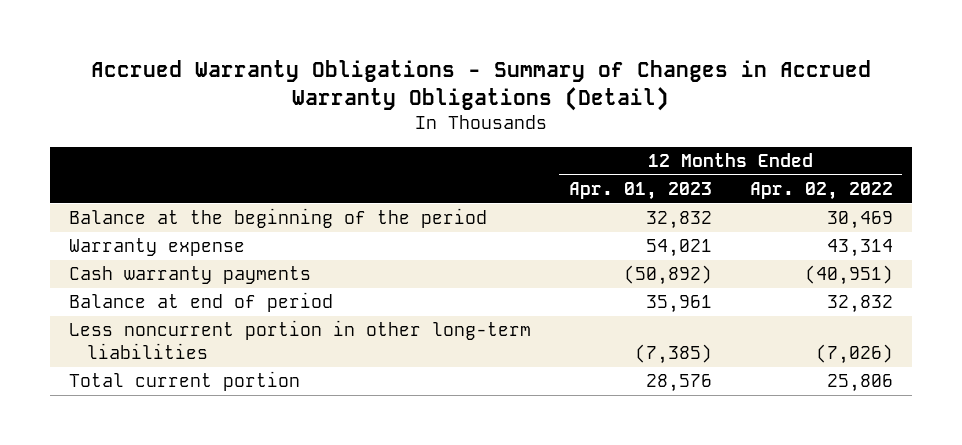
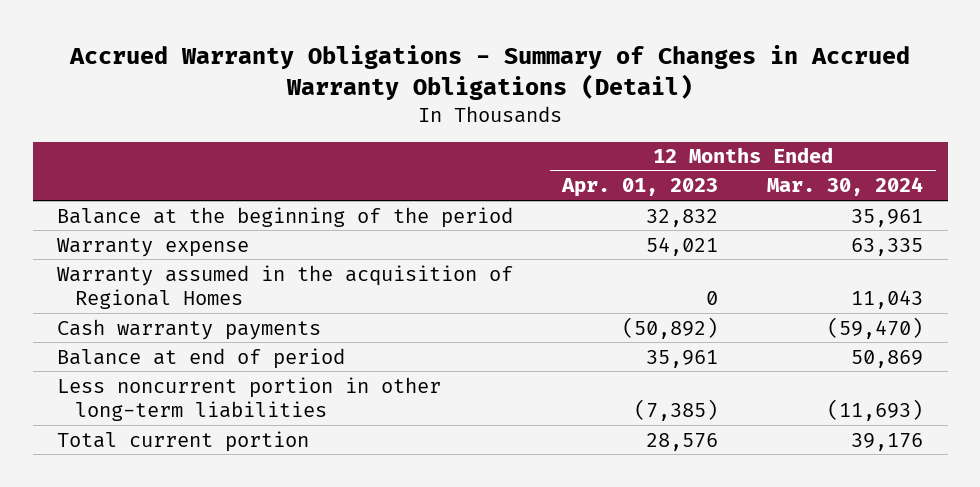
[749,181,893,200] Apr. 02, 2022 -> none
none -> [767,177,924,197] Mar. 30, 2024
none -> [57,264,514,309] Warranty assumed in the acquisition of Regional Homes

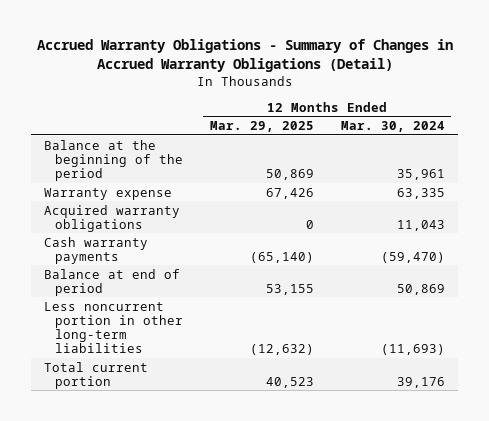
[561,178,719,198] Apr. 01, 2023 -> none
none -> [209,120,314,132] Mar. 29, 2025
[57,264,514,309] Warranty assumed in the acquisition of Regional Homes -> [44,204,181,232] Acquired warranty obligations

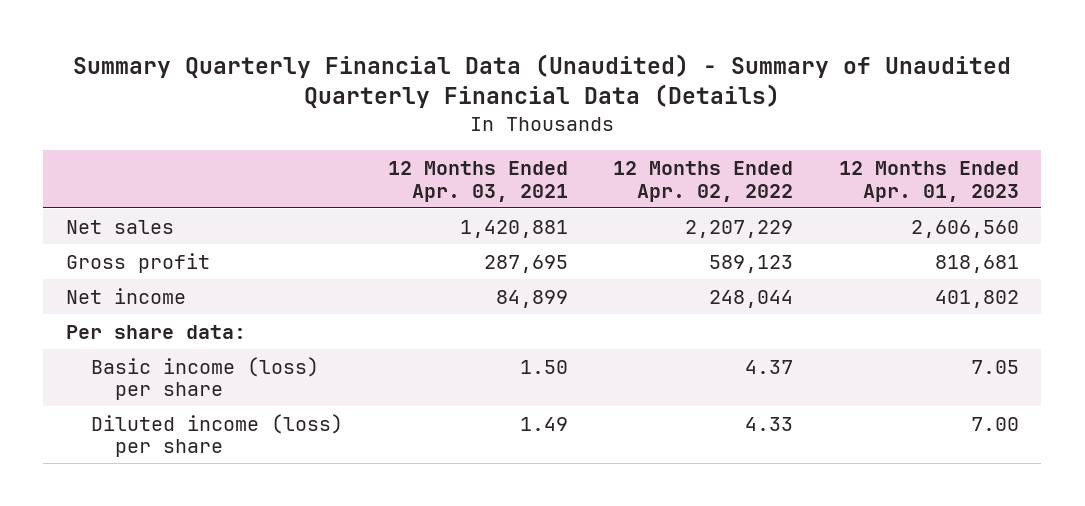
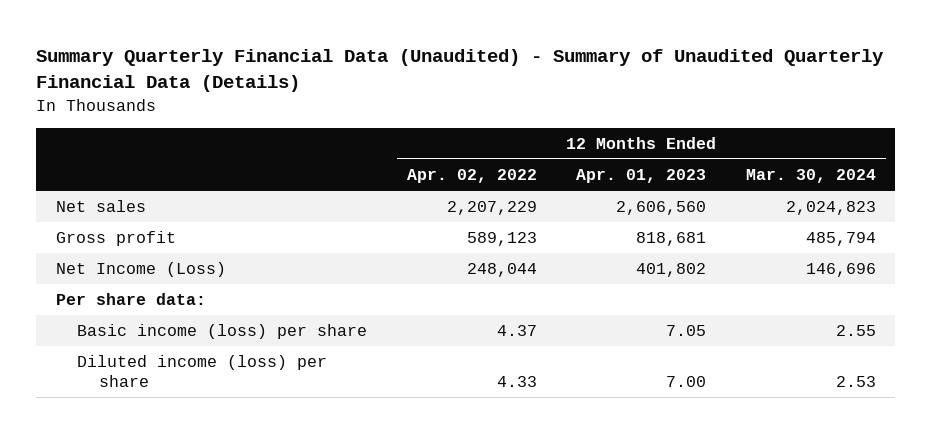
[387,161,568,202] 12 Months Ended Apr. 03, 2021 -> none
none -> [745,169,876,184] Mar. 30, 2024
[66,287,187,304] Net income -> [55,262,226,278] Net Income (Loss)

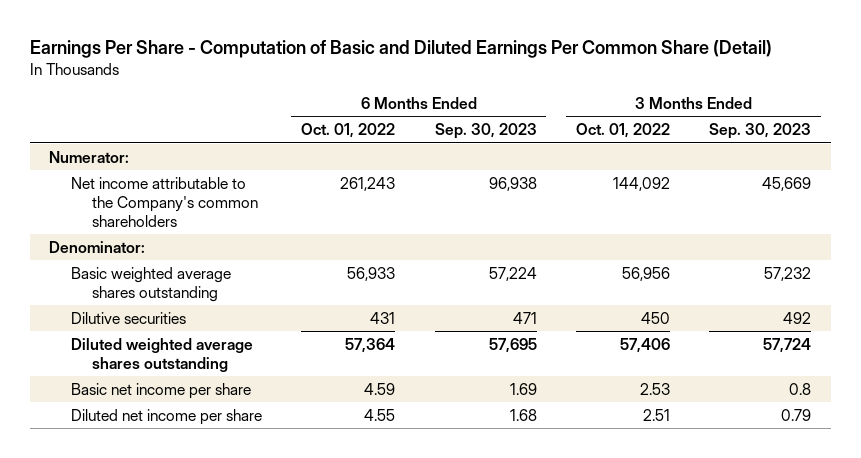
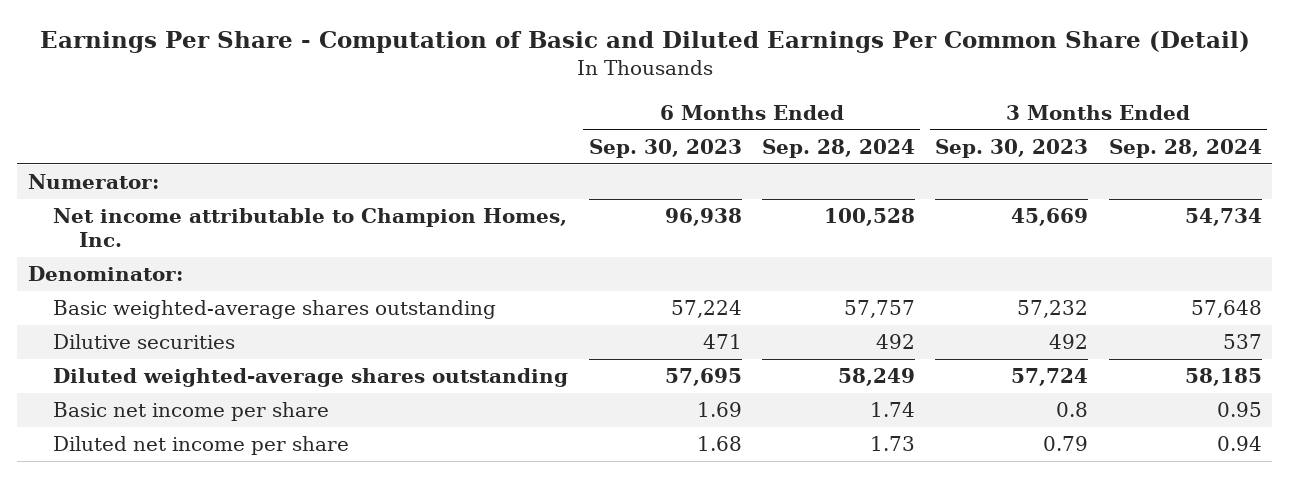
[301,123,396,139] Oct. 01, 2022 -> none
[575,123,670,139] Oct. 01, 2022 -> none
none -> [761,139,915,159] Sep. 28, 2024
none -> [1108,139,1262,159] Sep. 28, 2024
[70,176,259,228] Net income attributable to the Company's common shareholders -> [53,208,568,248] Net income attributable to Champion Homes, Inc.
[70,266,231,302] Basic weighted average shares outstanding -> [53,300,497,320] Basic weighted-average shares outstanding
[70,337,253,372] Diluted weighted average shares outstanding -> [53,368,569,388] Diluted weighted-average shares outstanding

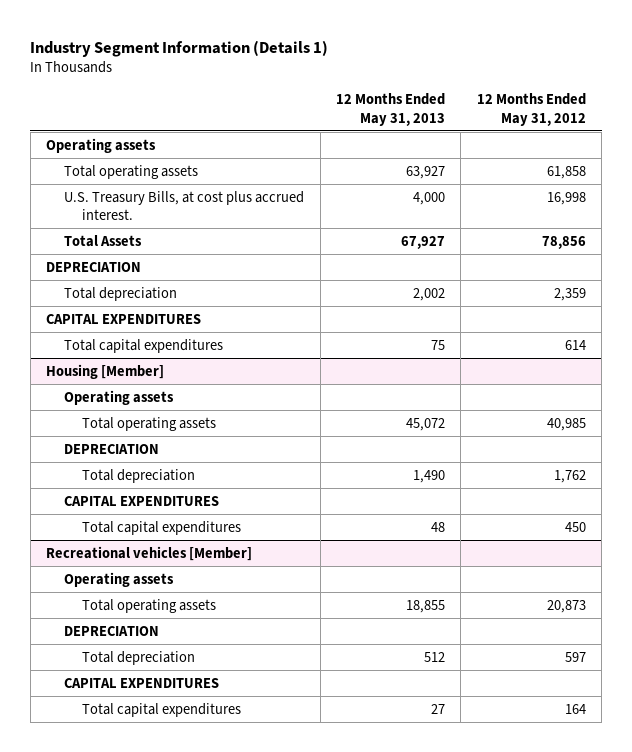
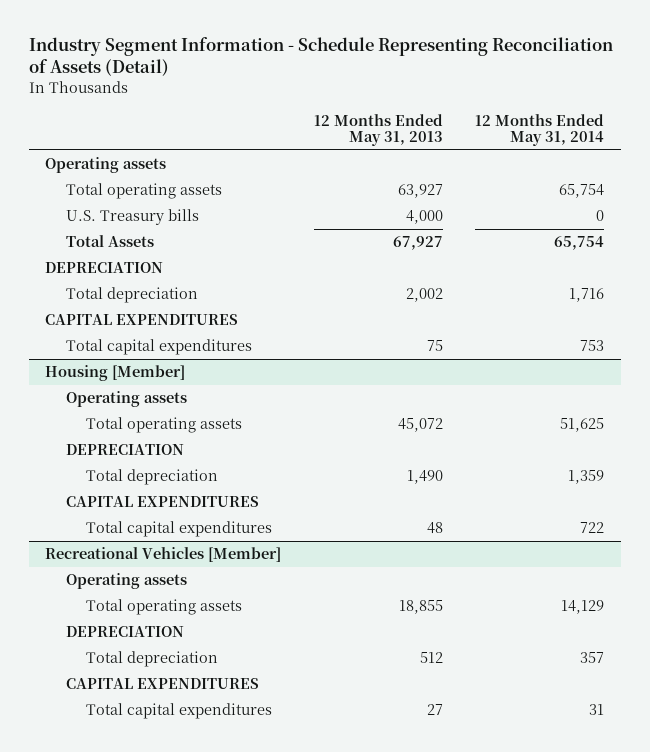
[30,39,329,57] Industry Segment Information (Details 1) -> [28,37,613,77] Industry Segment Information - Schedule Representing Reconciliation of Assets (Detail)
[476,93,586,126] 12 Months Ended May 31, 2012 -> none
none -> [475,113,605,147] 12 Months Ended May 31, 2014
[64,190,305,221] U.S. Treasury Bills, at cost plus accrued interest. -> [65,209,199,226] U.S. Treasury bills
[46,545,253,561] Recreational vehicles [Member] -> [45,547,282,563] Recreational Vehicles [Member]

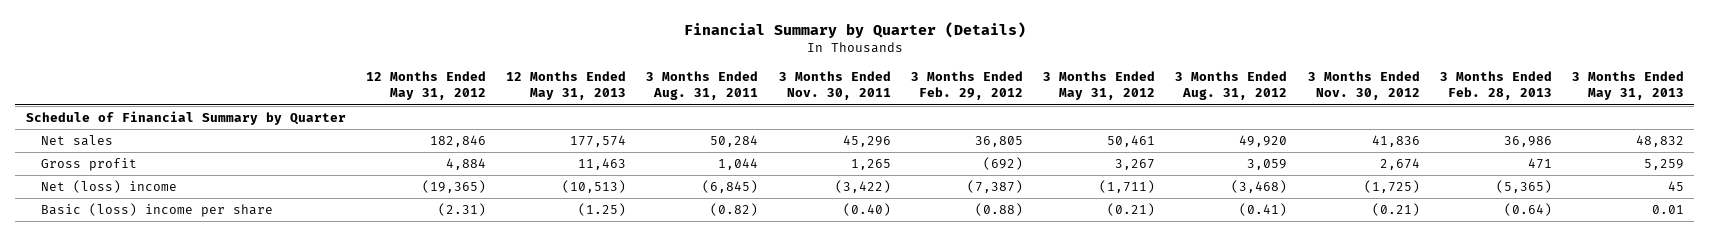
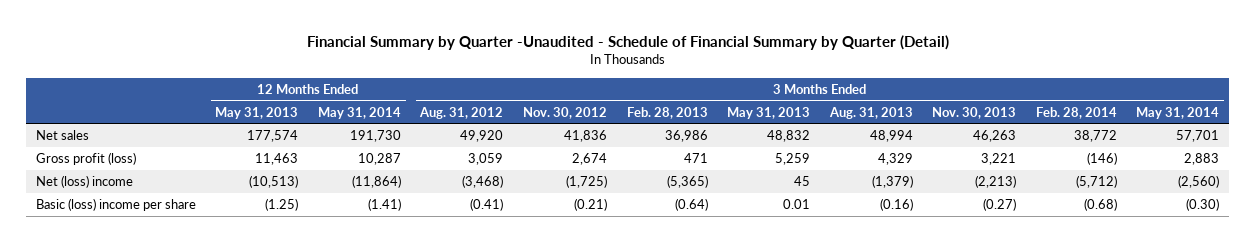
[683,22,1026,39] Financial Summary by Quarter (Details) -> [306,34,949,50] Financial Summary by Quarter -Unaudited - Schedule of Financial Summary by Quarter (Detail)
[365,71,486,101] 12 Months Ended May 31, 2012 -> none
[646,71,759,101] 3 Months Ended Aug. 31, 2011 -> none
[778,71,891,101] 3 Months Ended Nov. 30, 2011 -> none
[910,71,1023,101] 3 Months Ended Feb. 29, 2012 -> none
[1043,71,1156,101] 3 Months Ended May 31, 2012 -> none
none -> [317,106,401,119] May 31, 2014
none -> [828,106,913,119] Aug. 31, 2013
none -> [932,106,1017,119] Nov. 30, 2013
none -> [1035,106,1117,119] Feb. 28, 2014
none -> [1136,106,1220,119] May 31, 2014
[25,111,346,126] Schedule of Financial Summary by Quarter -> none
[41,158,138,172] Gross profit -> [35,152,136,166] Gross profit (loss)

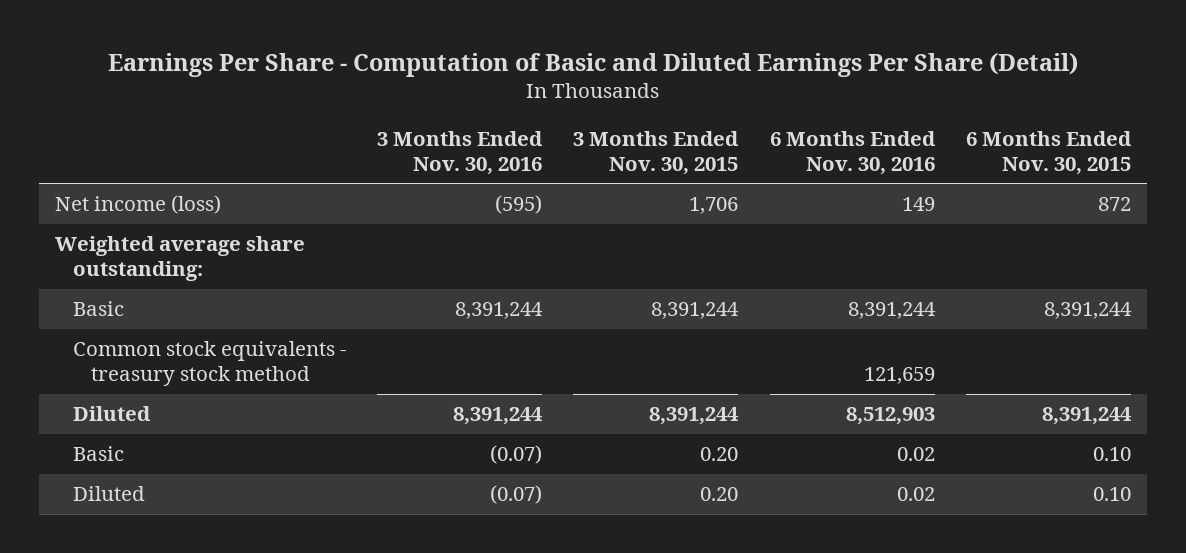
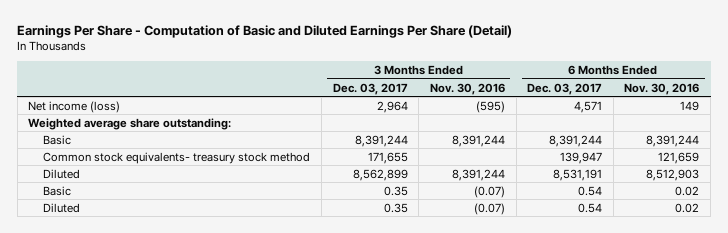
[573,130,740,175] 3 Months Ended Nov. 30, 2015 -> none
[966,130,1133,175] 6 Months Ended Nov. 30, 2015 -> none
none -> [332,82,408,95] Dec. 03, 2017
none -> [527,82,603,95] Dec. 03, 2017
[72,341,346,387] Common stock equivalents - treasury stock method -> [43,151,311,164] Common stock equivalents- treasury stock method

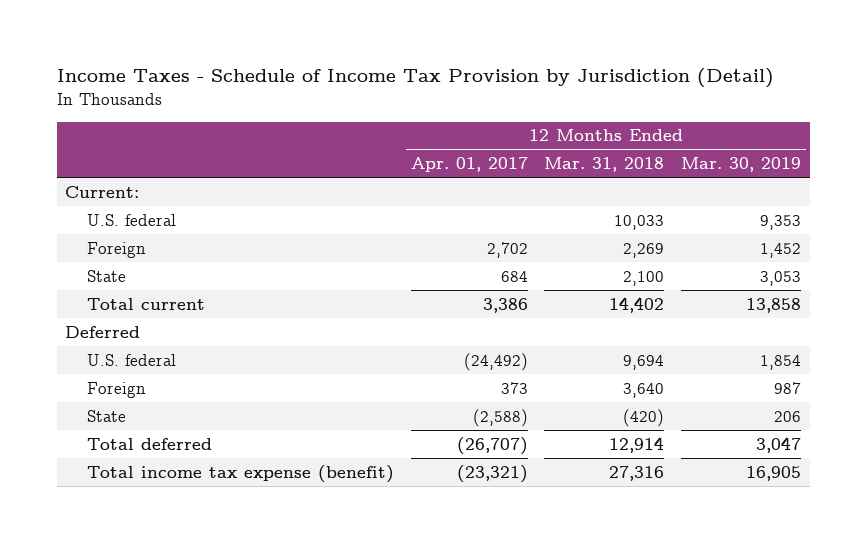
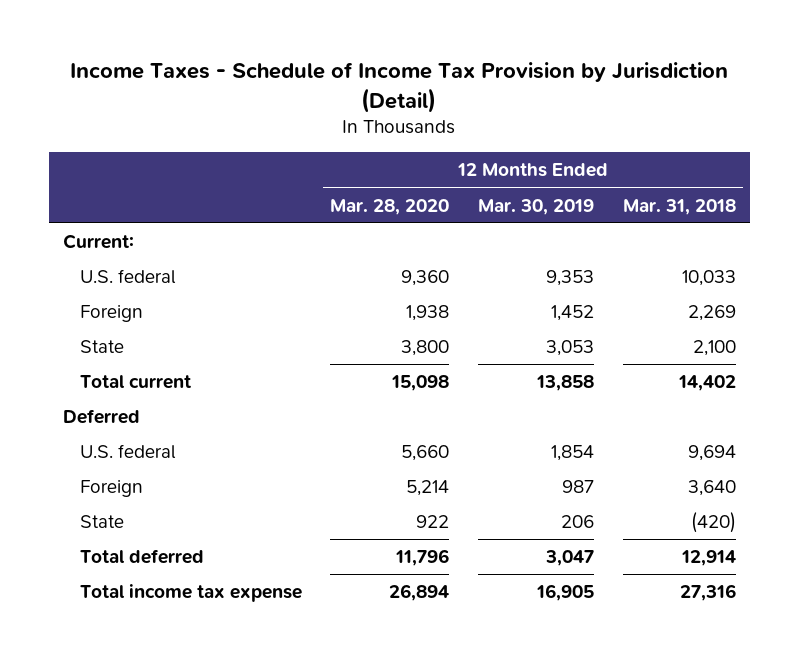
[410,157,528,173] Apr. 01, 2017 -> none
none -> [330,198,450,215] Mar. 28, 2020
[86,464,394,483] Total income tax expense (benefit) -> [79,584,302,603] Total income tax expense

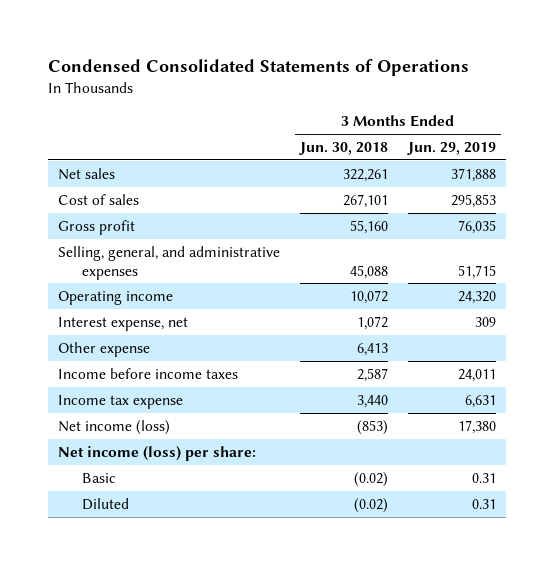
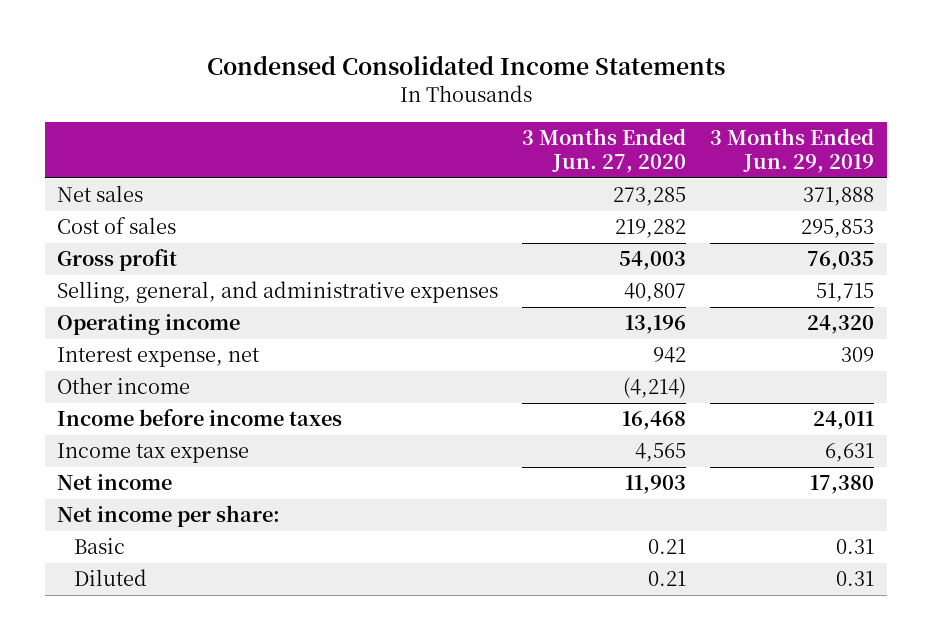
[47,58,469,76] Condensed Consolidated Statements of Operations -> [206,55,725,76] Condensed Consolidated Income Statements
[299,141,389,155] Jun. 30, 2018 -> none
none -> [522,128,687,174] 3 Months Ended Jun. 27, 2020
[57,341,150,357] Other expense -> [56,377,190,395] Other income
[57,419,170,435] Net income (loss) -> [56,474,172,491] Net income
[57,445,256,461] Net income (loss) per share: -> [56,505,280,528] Net income per share:

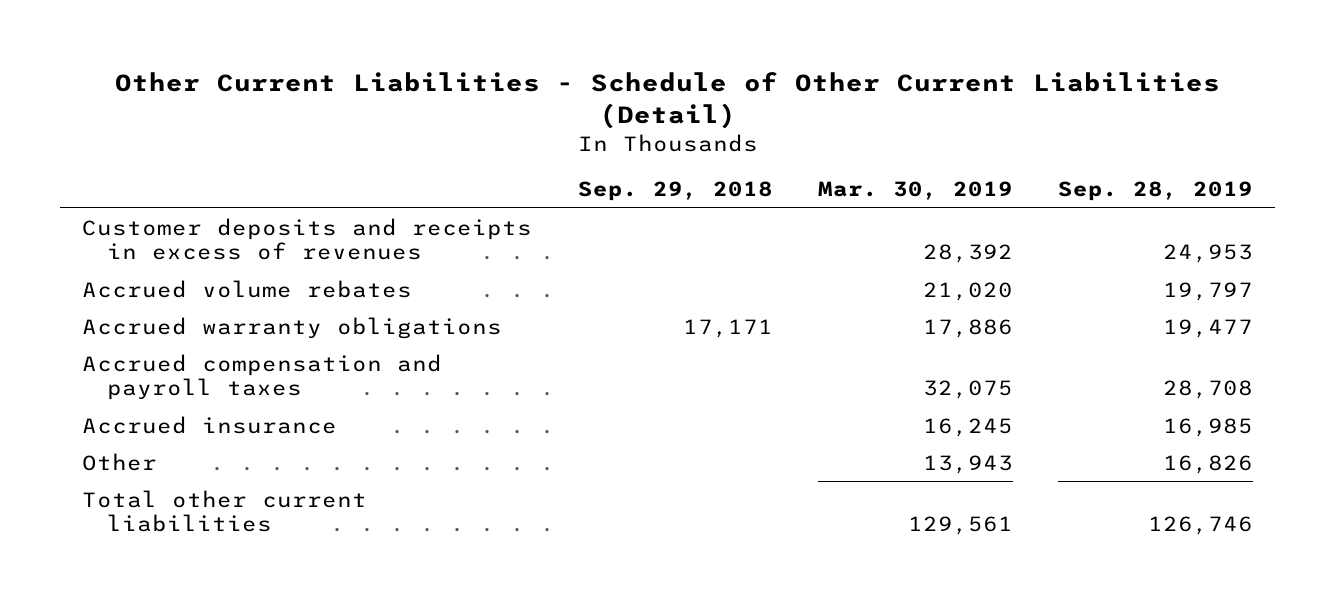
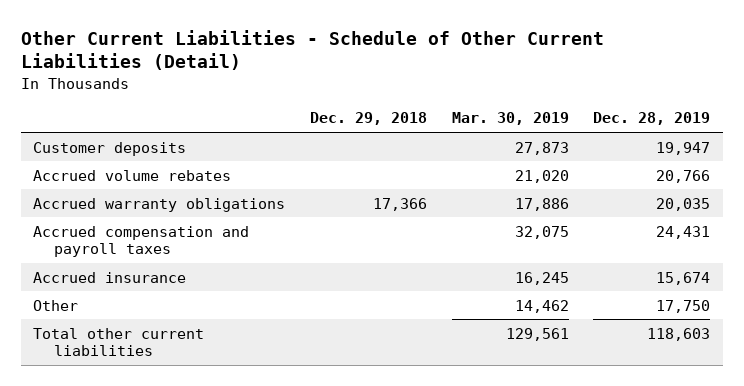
[577,181,773,202] Sep. 29, 2018 -> none
[1057,181,1253,202] Sep. 28, 2019 -> none
none -> [310,112,428,126] Dec. 29, 2018
none -> [593,112,711,126] Dec. 28, 2019
[82,217,533,261] Customer deposits and receipts in excess of revenues -> none
none -> [33,141,187,156] Customer deposits
[922,454,1013,474] 13,943 -> [514,299,569,313] 14,462

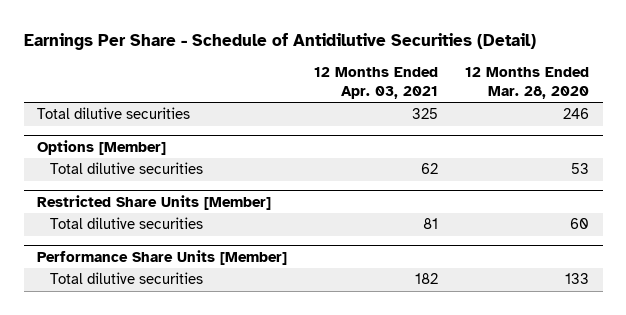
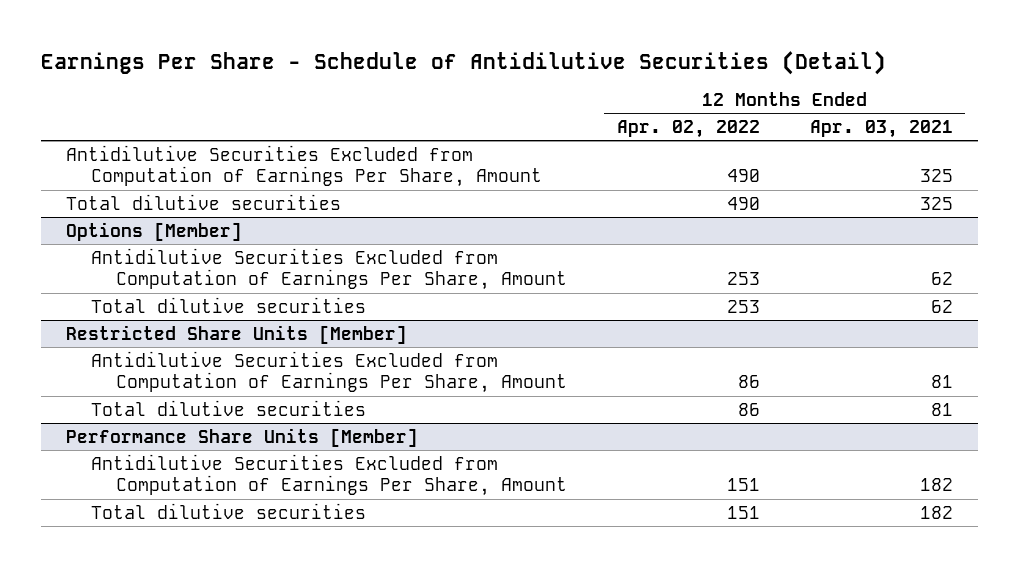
[465,67,590,99] 12 Months Ended Mar. 28, 2020 -> none
none -> [616,120,760,139] Apr. 02, 2022
none -> [65,144,542,188] Antidilutive Securities Excluded from Computation of Earnings Per Share, Amount
none -> [90,247,567,291] Antidilutive Securities Excluded from Computation of Earnings Per Share, Amount
none -> [90,350,567,394] Antidilutive Securities Excluded from Computation of Earnings Per Share, Amount
none -> [90,453,567,497] Antidilutive Securities Excluded from Computation of Earnings Per Share, Amount

